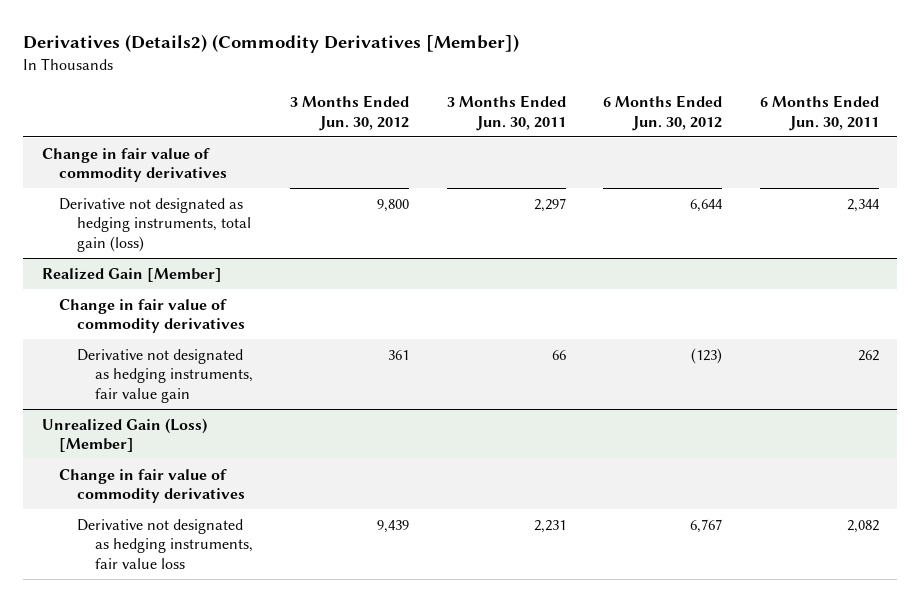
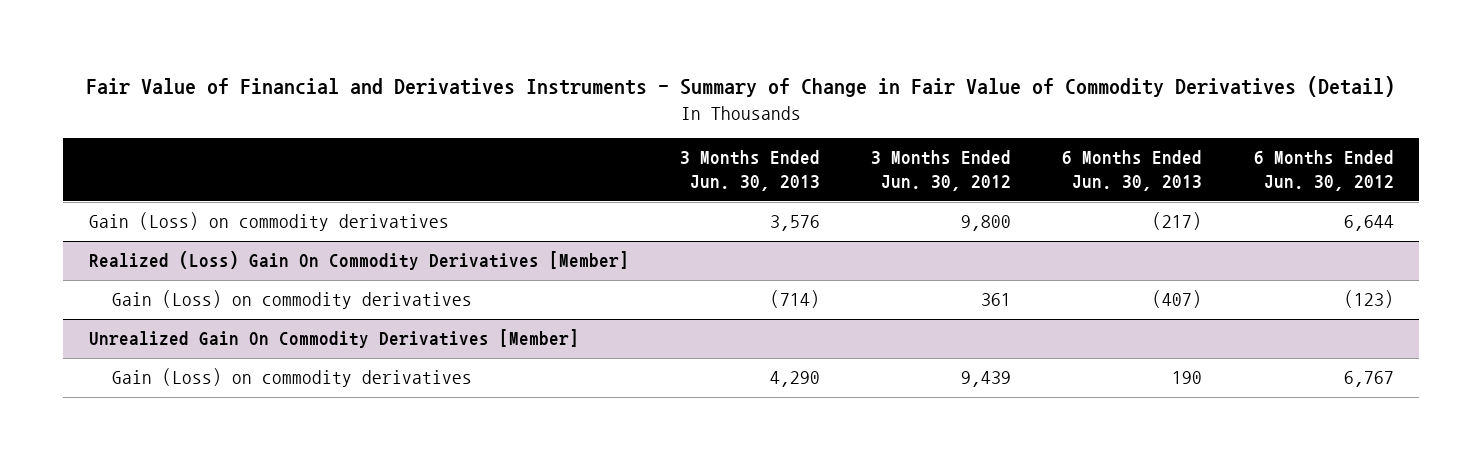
[22,34,519,54] Derivatives (Details2) (Commodity Derivatives [Member]) -> [86,75,1396,97] Fair Value of Financial and Derivatives Instruments - Summary of Change in Fair Value of Commodity Derivatives (Detail)
[446,94,566,131] 3 Months Ended Jun. 30, 2011 -> none
[759,94,879,131] 6 Months Ended Jun. 30, 2011 -> none
none -> [680,150,821,192] 3 Months Ended Jun. 30, 2013
none -> [1062,150,1203,192] 6 Months Ended Jun. 30, 2013
[41,147,228,183] Change in fair value of commodity derivatives -> none
[41,267,222,282] Realized Gain [Member] -> none
[59,298,246,334] Change in fair value of commodity derivatives -> none
[41,417,207,453] Unrealized Gain (Loss) [Member] -> none
[59,468,246,504] Change in fair value of commodity derivatives -> none
[59,197,252,253] Derivative not designated as hedging instruments, total gain (loss) -> [88,212,449,232] Gain (Loss) on commodity derivatives
none -> [88,251,629,271] Realized (Loss) Gain On Commodity Derivatives [Member]
[77,348,253,404] Derivative not designated as hedging instruments, fair value gain -> [112,290,473,310] Gain (Loss) on commodity derivatives
none -> [88,329,579,349] Unrealized Gain On Commodity Derivatives [Member]
[77,518,253,570] Derivative not designated as hedging instruments, fair value loss -> [112,368,473,388] Gain (Loss) on commodity derivatives

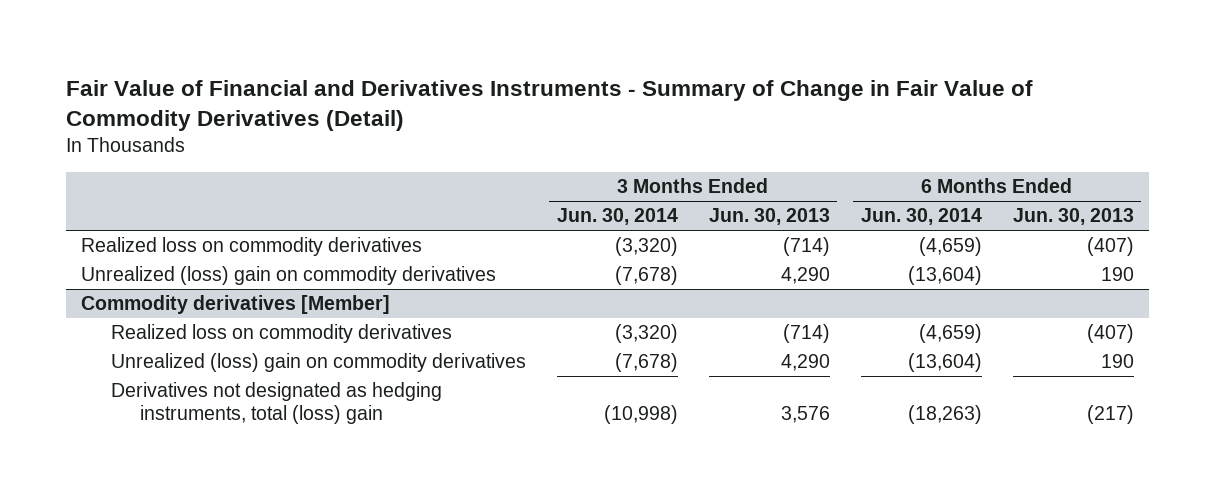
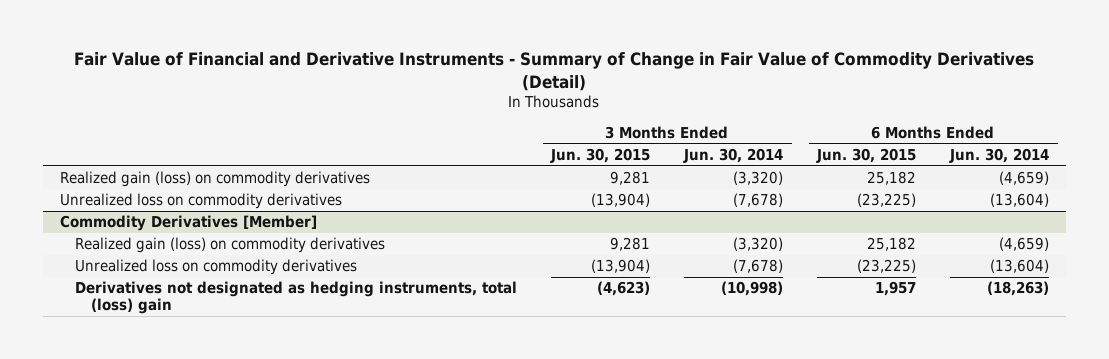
[65,80,1033,132] Fair Value of Financial and Derivatives Instruments - Summary of Change in Fair Value of Commodity Derivatives (Detail) -> [74,52,1035,91] Fair Value of Financial and Derivative Instruments - Summary of Change in Fair Value of Commodity Derivatives (Detail)
[708,208,830,226] Jun. 30, 2013 -> none
[1012,208,1134,226] Jun. 30, 2013 -> none
none -> [550,147,651,163] Jun. 30, 2015
none -> [816,147,917,163] Jun. 30, 2015
[81,237,423,257] Realized loss on commodity derivatives -> [59,171,370,188] Realized gain (loss) on commodity derivatives
[81,266,497,286] Unrealized (loss) gain on commodity derivatives -> [59,193,342,210] Unrealized loss on commodity derivatives
[81,295,391,315] Commodity derivatives [Member] -> [59,215,317,232] Commodity Derivatives [Member]
[110,324,452,344] Realized loss on commodity derivatives -> [75,237,386,254] Realized gain (loss) on commodity derivatives
[110,353,526,373] Unrealized (loss) gain on commodity derivatives -> [75,259,358,276] Unrealized loss on commodity derivatives

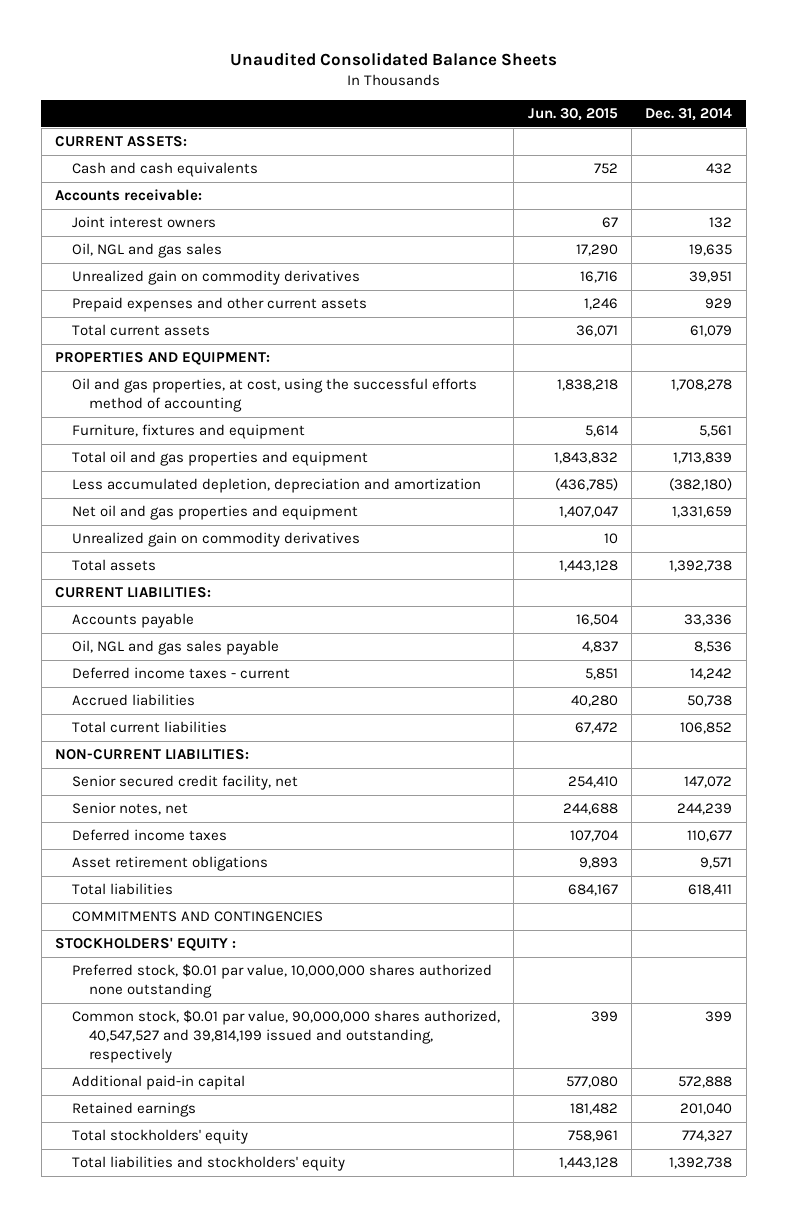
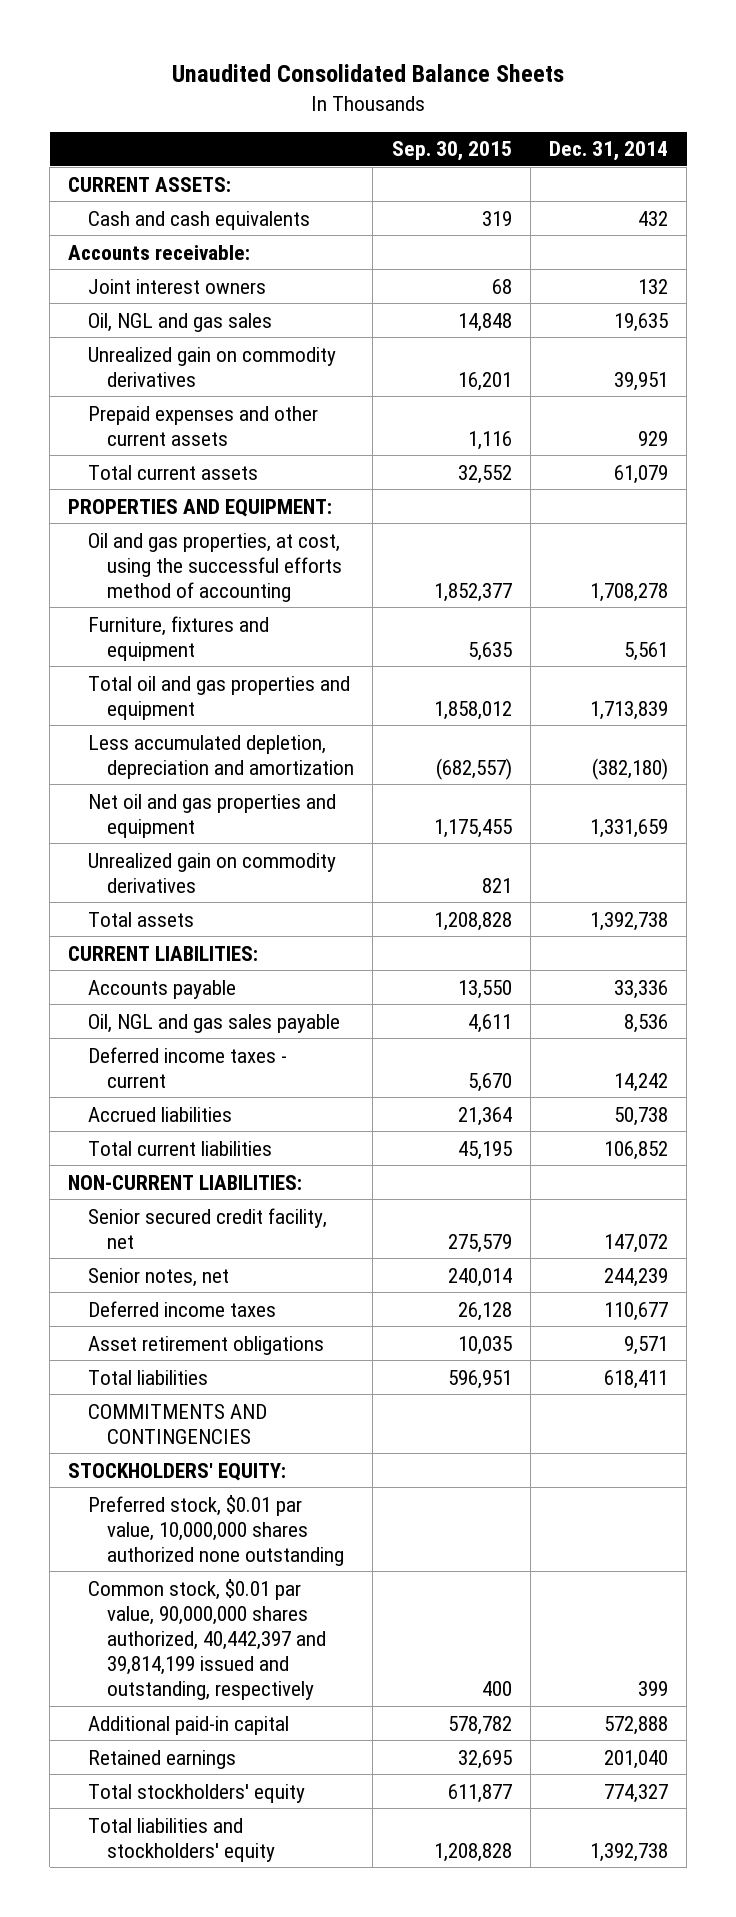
[527,108,618,122] Jun. 30, 2015 -> none
none -> [391,141,512,162] Sep. 30, 2015
[55,937,237,952] STOCKHOLDERS' EQUITY : -> [68,1462,287,1481] STOCKHOLDERS' EQUITY:
[72,1010,501,1063] Common stock, $0.01 par value, 90,000,000 shares authorized, 40,547,527 and 39,814,199 issued and outstanding, respectively -> [87,1578,327,1700] Common stock, $0.01 par value, 90,000,000 shares authorized, 40,442,397 and 39,814,199 issued and outstanding, respectively

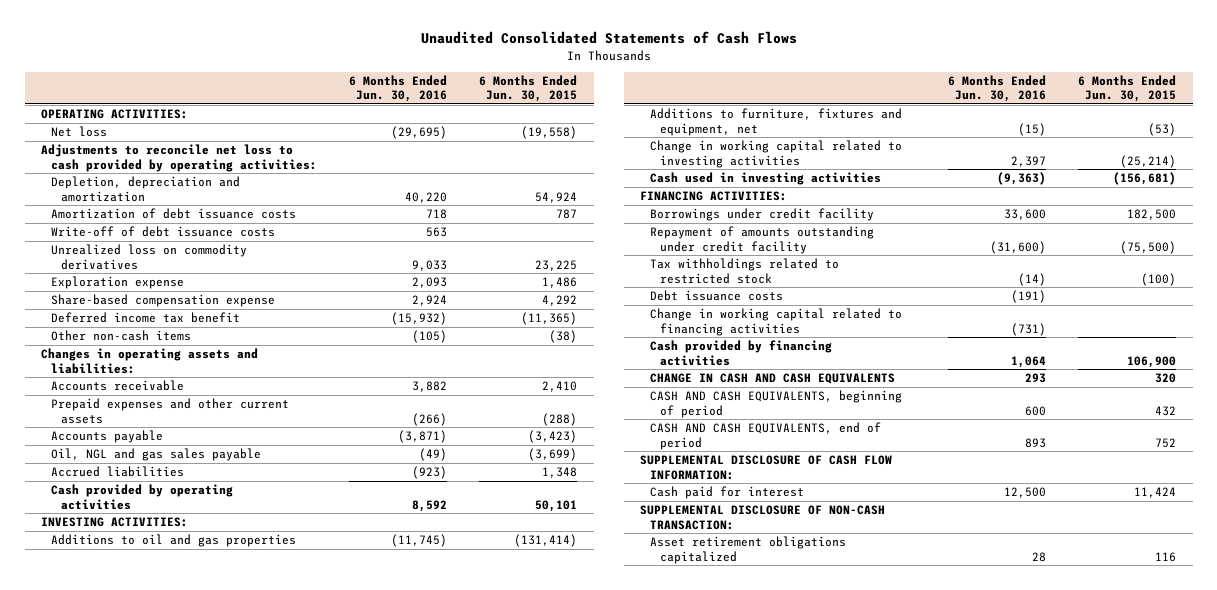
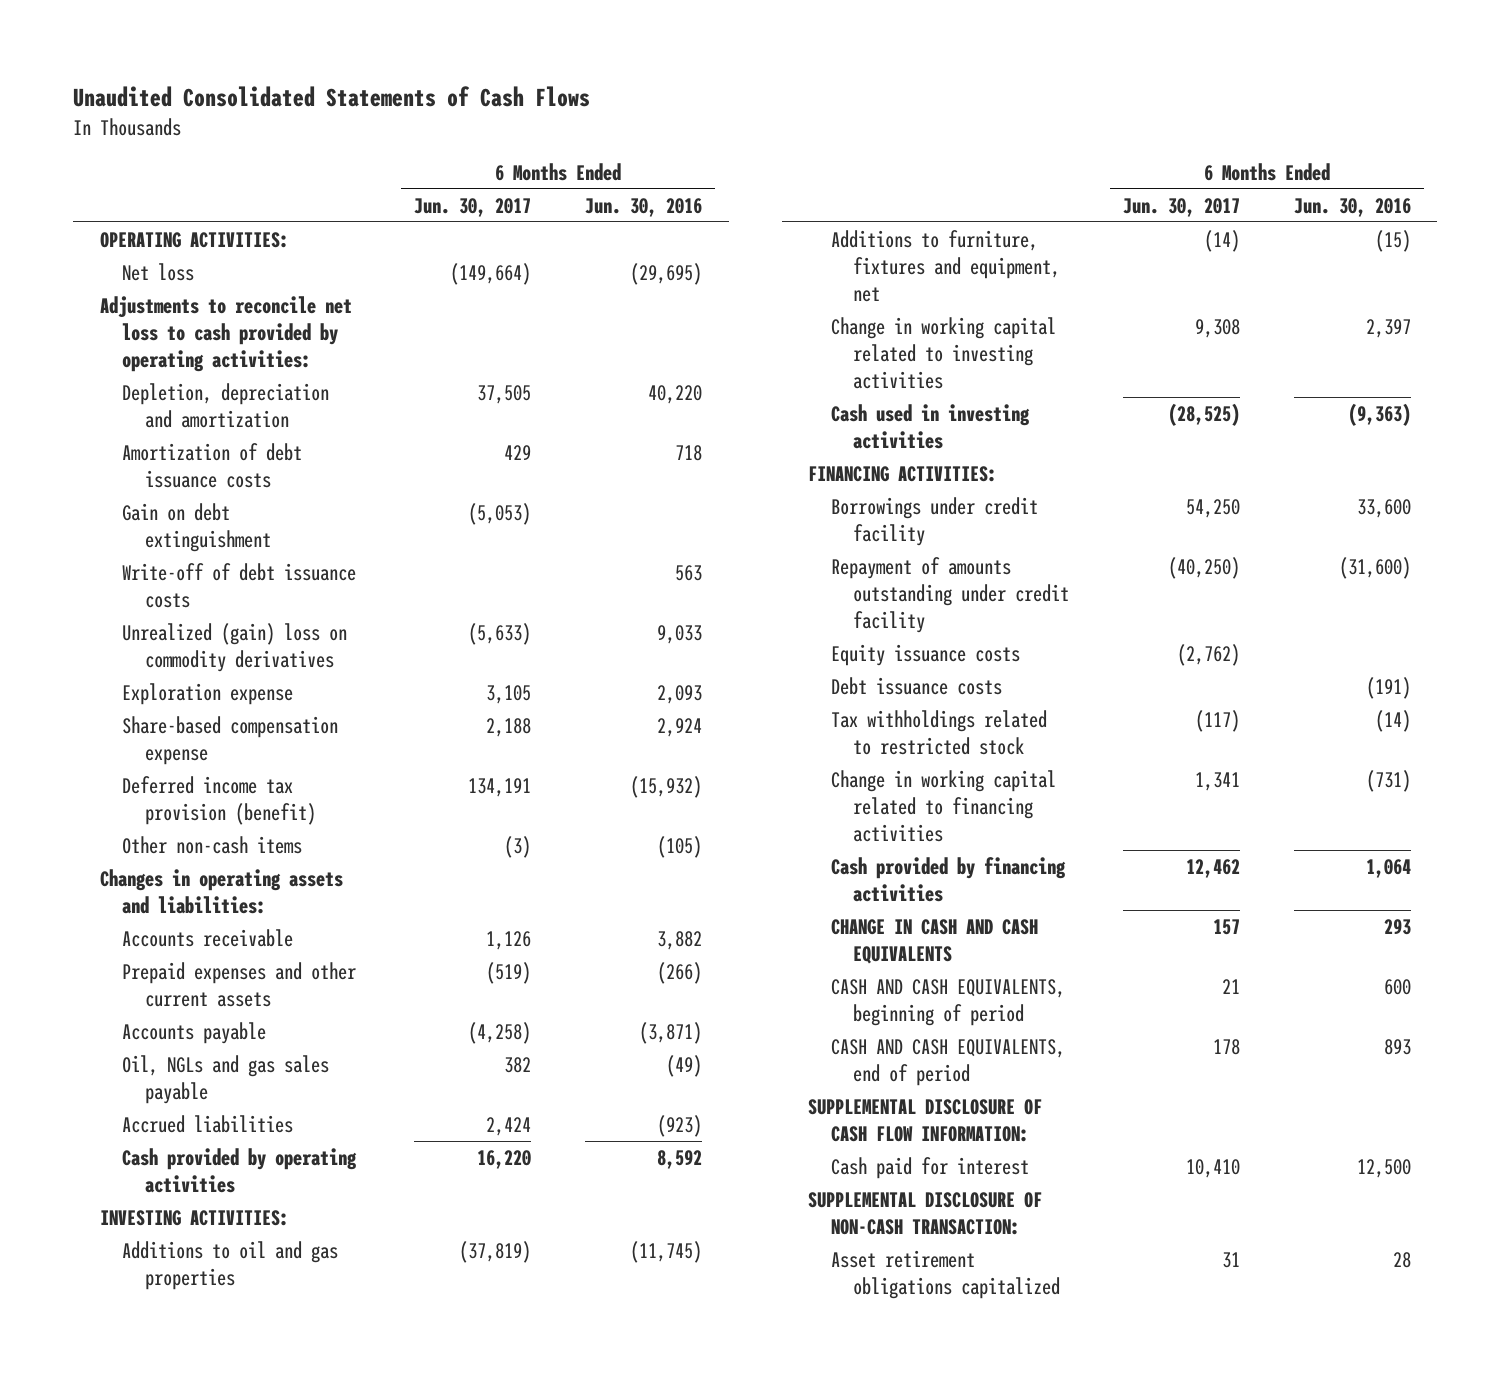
[479,74,578,103] 6 Months Ended Jun. 30, 2015 -> none
none -> [414,197,532,217] Jun. 30, 2017
none -> [122,502,271,552] Gain on debt extinguishment
[50,244,247,270] Unrealized loss on commodity derivatives -> [122,622,348,672] Unrealized (gain) loss on commodity derivatives
[50,312,240,324] Deferred income tax benefit -> [122,775,316,825] Deferred income tax provision (benefit)
[50,448,261,462] Oil, NGL and gas sales payable -> [122,1054,330,1104] Oil, NGLs and gas sales payable
none -> [830,643,1020,666] Equity issuance costs
[649,258,839,284] Tax withholdings related to restricted stock -> [830,709,1047,755] Tax withholdings related to restricted stock

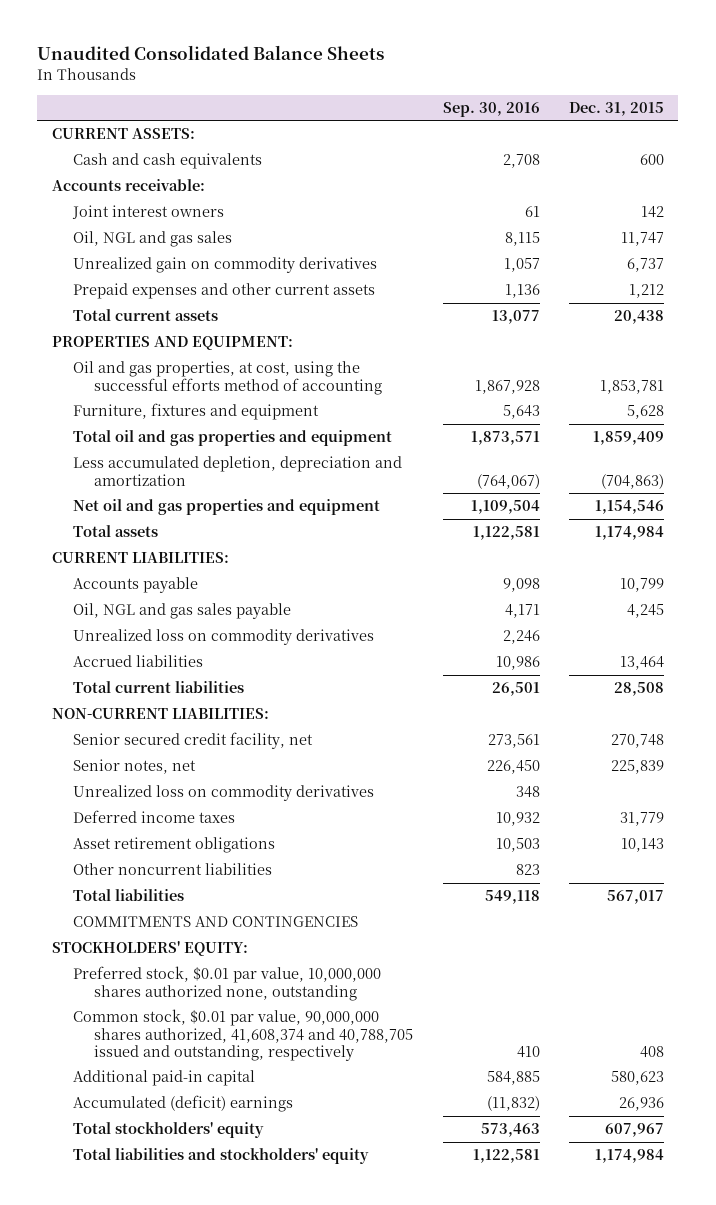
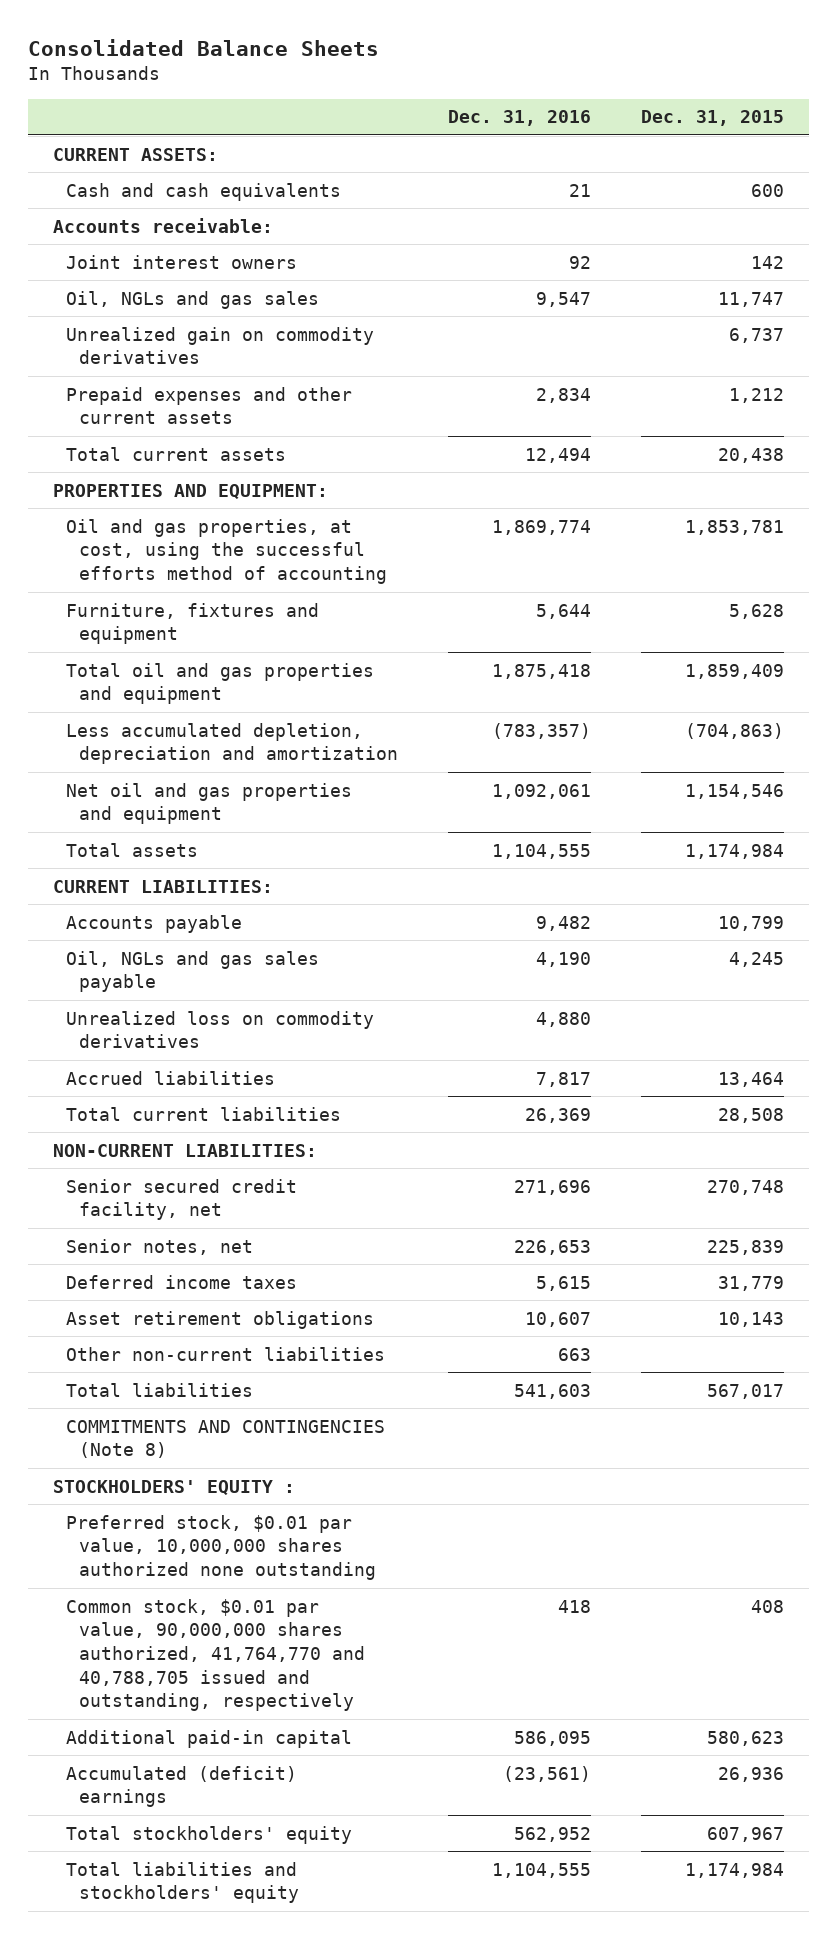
[37,45,385,61] Unaudited Consolidated Balance Sheets -> [27,38,379,56] Consolidated Balance Sheets
[442,101,540,117] Sep. 30, 2016 -> none
none -> [448,110,592,127] Dec. 31, 2016
[73,231,233,248] Oil, NGL and gas sales -> [65,290,319,309] Oil, NGLs and gas sales
[73,603,292,620] Oil, NGL and gas sales payable -> [65,950,319,993] Oil, NGLs and gas sales payable
[73,785,375,802] Unrealized loss on commodity derivatives -> none
[73,863,273,876] Other noncurrent liabilities -> [65,1346,385,1361] Other non-current liabilities
[73,916,359,928] COMMITMENTS AND CONTINGENCIES -> [65,1419,385,1459] COMMITMENTS AND CONTINGENCIES (Note 8)
[51,941,248,957] STOCKHOLDERS' EQUITY: -> [52,1479,295,1495] STOCKHOLDERS' EQUITY :
[73,966,382,1001] Preferred stock, $0.01 par value, 10,000,000 shares authorized none, outstanding -> [65,1514,377,1581] Preferred stock, $0.01 par value, 10,000,000 shares authorized none outstanding
[73,1009,414,1061] Common stock, $0.01 par value, 90,000,000 shares authorized, 41,608,374 and 40,788,705 issued and outstanding, respectively -> [65,1598,366,1712] Common stock, $0.01 par value, 90,000,000 shares authorized, 41,764,770 and 40,788,705 issued and outstanding, respectively

